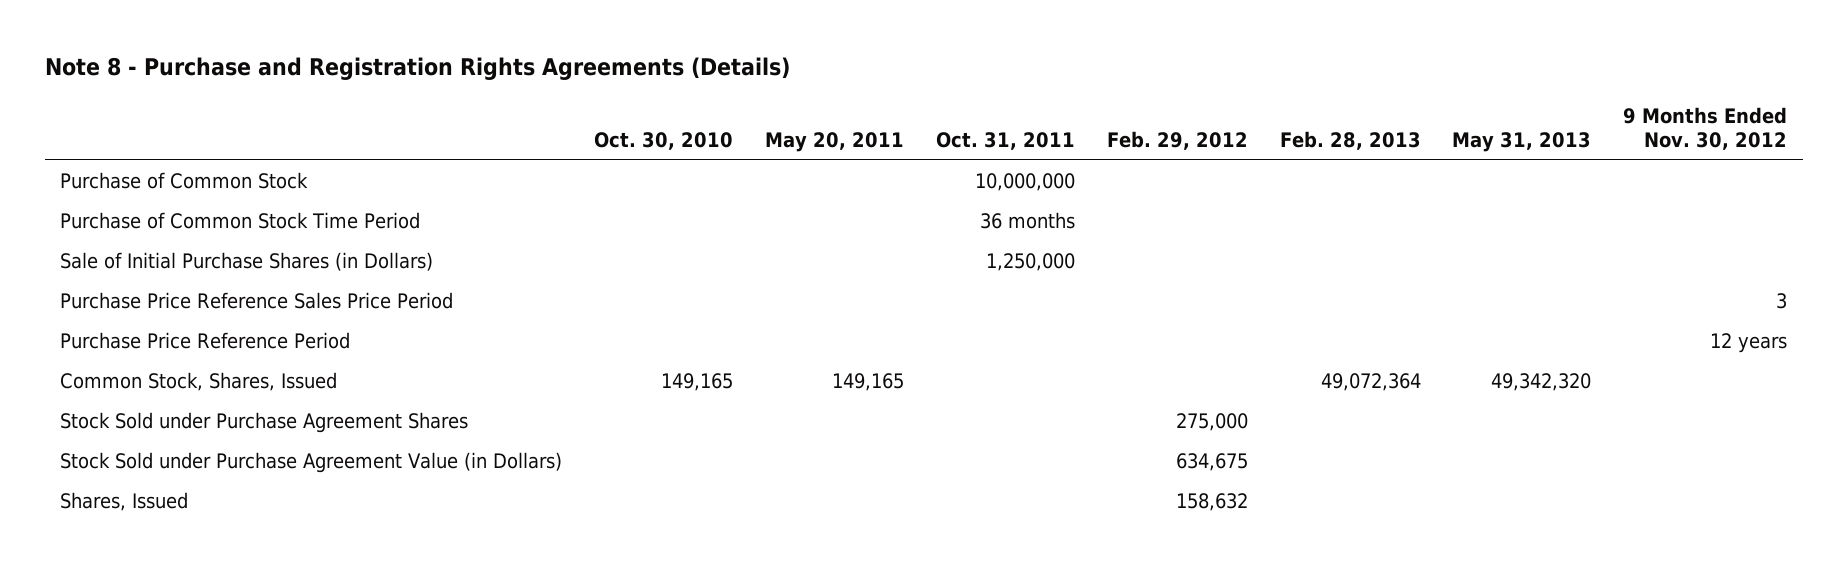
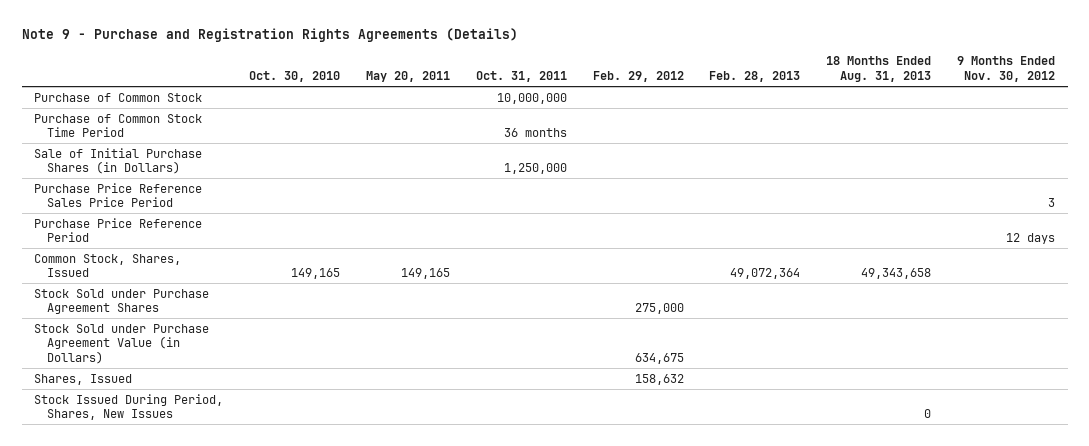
[44,57,790,81] Note 8 - Purchase and Registration Rights Agreements (Details) -> [21,28,518,43] Note 9 - Purchase and Registration Rights Agreements (Details)
[1452,132,1592,153] May 31, 2013 -> none
none -> [826,56,932,82] 18 Months Ended Aug. 31, 2013
[1710,333,1788,354] 12 years -> [1005,233,1055,245] 12 days
none -> [34,393,224,421] Stock Issued During Period, Shares, New Issues

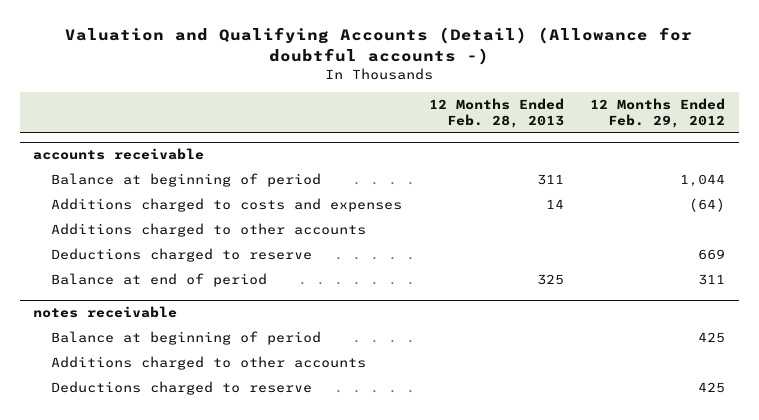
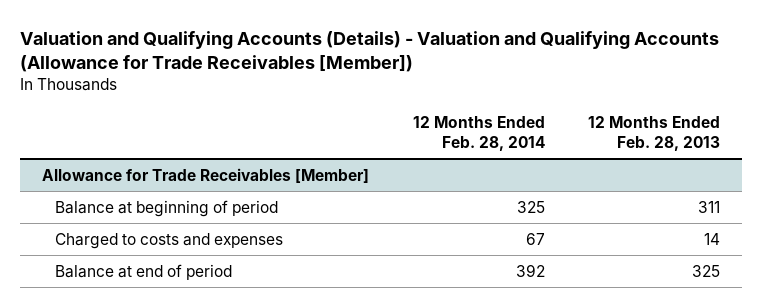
[65,27,693,65] Valuation and Qualifying Accounts (Detail) (Allowance for doubtful accounts -) -> [20,30,720,73] Valuation and Qualifying Accounts (Details) - Valuation and Qualifying Accounts (Allowance for Trade Receivables [Member])
[590,97,726,128] 12 Months Ended Feb. 29, 2012 -> none
none -> [412,116,545,151] 12 Months Ended Feb. 28, 2014
[33,148,205,161] accounts receivable -> [42,167,370,183] Allowance for Trade Receivables [Member]
[50,222,366,237] Additions charged to other accounts -> none
[50,247,312,262] Deductions charged to reserve -> none
[50,197,402,212] Additions charged to costs and expenses -> [55,232,284,249] Charged to costs and expenses
[33,306,178,319] notes receivable -> none
[50,330,321,345] Balance at beginning of period -> none
[50,355,366,370] Additions charged to other accounts -> none
[50,380,312,395] Deductions charged to reserve -> none

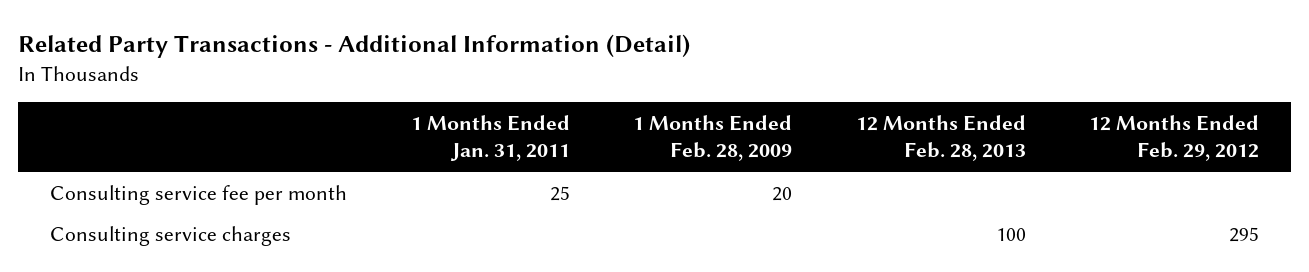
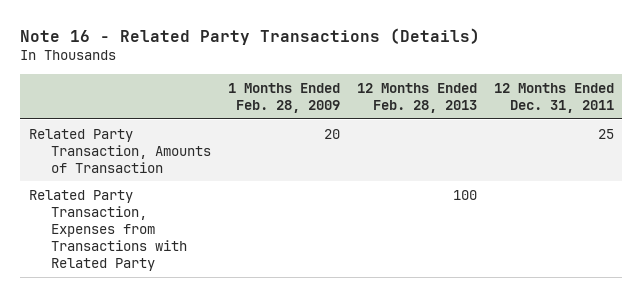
[18,33,691,58] Related Party Transactions - Additional Information (Detail) -> [19,27,480,45] Note 16 - Related Party Transactions (Details)
[410,114,570,162] 1 Months Ended Jan. 31, 2011 -> none
[1089,114,1260,162] 12 Months Ended Feb. 29, 2012 -> none
none -> [493,83,614,114] 12 Months Ended Dec. 31, 2011
[50,184,348,205] Consulting service fee per month -> [28,128,211,173] Related Party Transaction, Amounts of Transaction
[50,225,292,246] Consulting service charges -> [28,189,187,271] Related Party Transaction, Expenses from Transactions with Related Party

